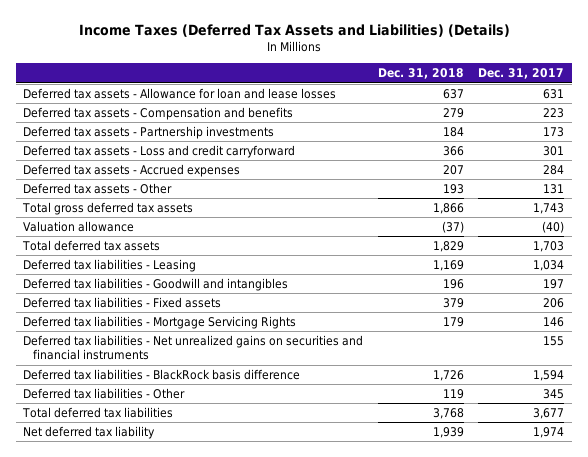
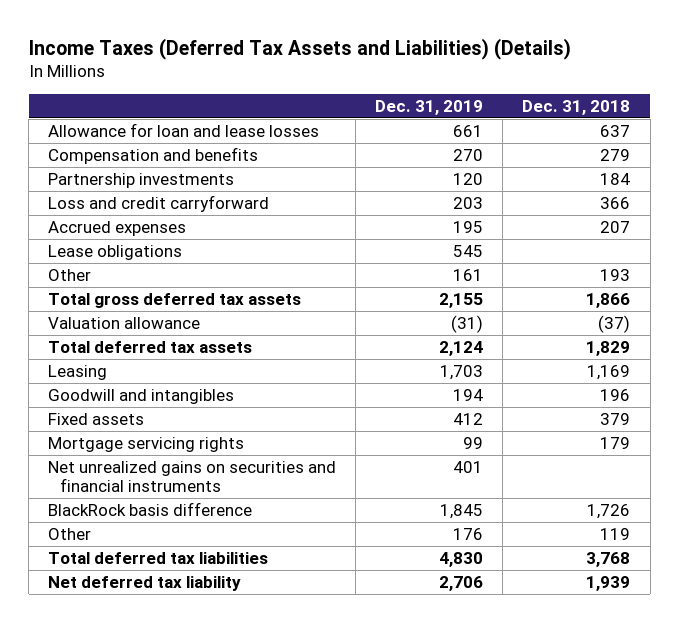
[478,68,565,80] Dec. 31, 2017 -> none
none -> [375,99,484,115] Dec. 31, 2019
[23,88,337,100] Deferred tax assets - Allowance for loan and lease losses -> [48,122,320,137] Allowance for loan and lease losses
[23,107,294,121] Deferred tax assets - Compensation and benefits -> [48,146,259,164] Compensation and benefits
[23,126,275,140] Deferred tax assets - Partnership investments -> [48,172,235,188] Partnership investments
[23,145,296,159] Deferred tax assets - Loss and credit carryforward -> [48,194,270,212] Loss and credit carryforward
[23,164,241,178] Deferred tax assets - Accrued expenses -> [48,220,187,236] Accrued expenses
none -> [48,244,183,260] Lease obligations
[23,183,173,195] Deferred tax assets - Other -> [48,268,92,281] Other
[23,259,197,273] Deferred tax liabilities - Leasing -> [48,364,108,380] Leasing
[23,278,289,292] Deferred tax liabilities - Goodwill and intangibles -> [48,388,235,404] Goodwill and intangibles
[23,297,222,309] Deferred tax liabilities - Fixed assets -> [48,412,145,425] Fixed assets
[23,316,297,330] Deferred tax liabilities - Mortgage Servicing Rights -> [48,436,245,452] Mortgage servicing rights
[23,335,364,361] Deferred tax liabilities - Net unrealized gains on securities and financial instruments -> [48,460,337,493] Net unrealized gains on securities and financial instruments
[23,369,301,381] Deferred tax liabilities - BlackRock basis difference -> [48,501,253,516] BlackRock basis difference
[23,388,186,400] Deferred tax liabilities - Other -> [48,527,92,540] Other

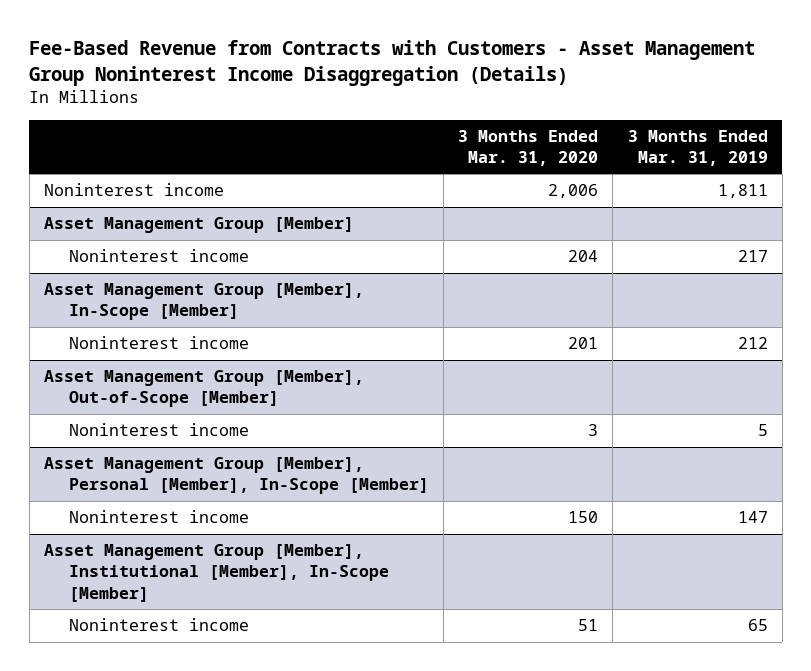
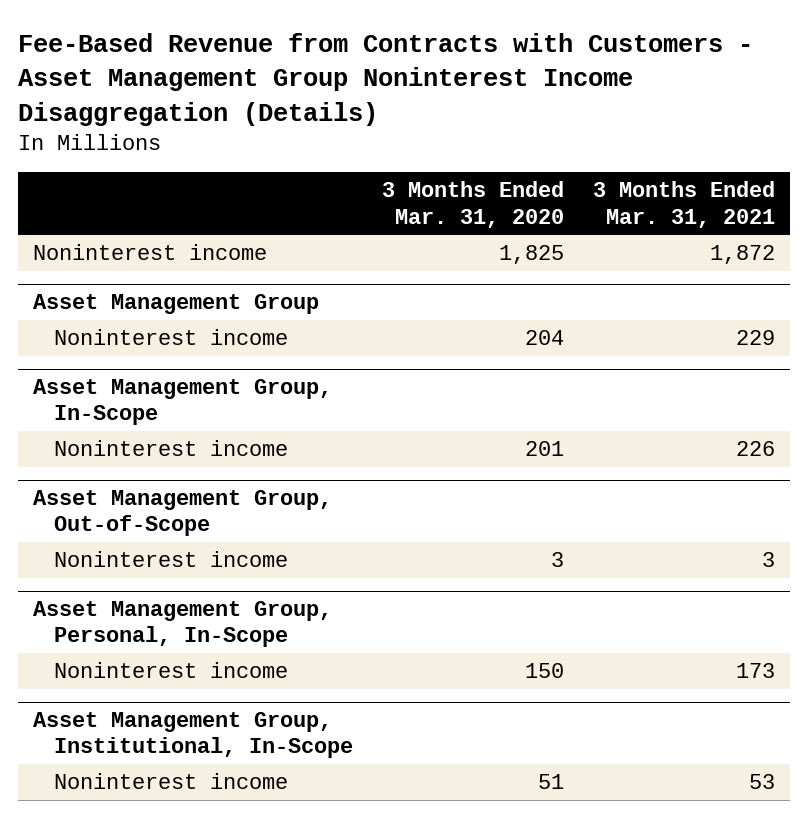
[627,129,768,167] 3 Months Ended Mar. 31, 2019 -> none
none -> [593,181,776,228] 3 Months Ended Mar. 31, 2021
[548,184,599,199] 2,006 -> [499,245,565,265] 1,825
[43,217,354,234] Asset Management Group [Member] -> [32,294,319,315] Asset Management Group
[43,283,364,321] Asset Management Group [Member], In-Scope [Member] -> [32,379,332,426] Asset Management Group, In-Scope
[43,370,364,408] Asset Management Group [Member], Out-of-Scope [Member] -> [32,490,332,537] Asset Management Group, Out-of-Scope
[43,457,429,495] Asset Management Group [Member], Personal [Member], In-Scope [Member] -> [32,601,332,648] Asset Management Group, Personal, In-Scope
[43,544,389,602] Asset Management Group [Member], Institutional [Member], In-Scope [Member] -> [32,712,354,759] Asset Management Group, Institutional, In-Scope

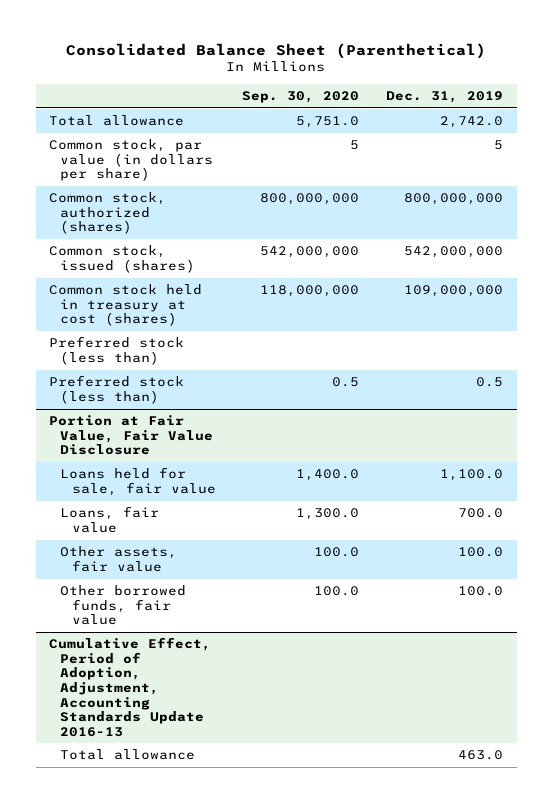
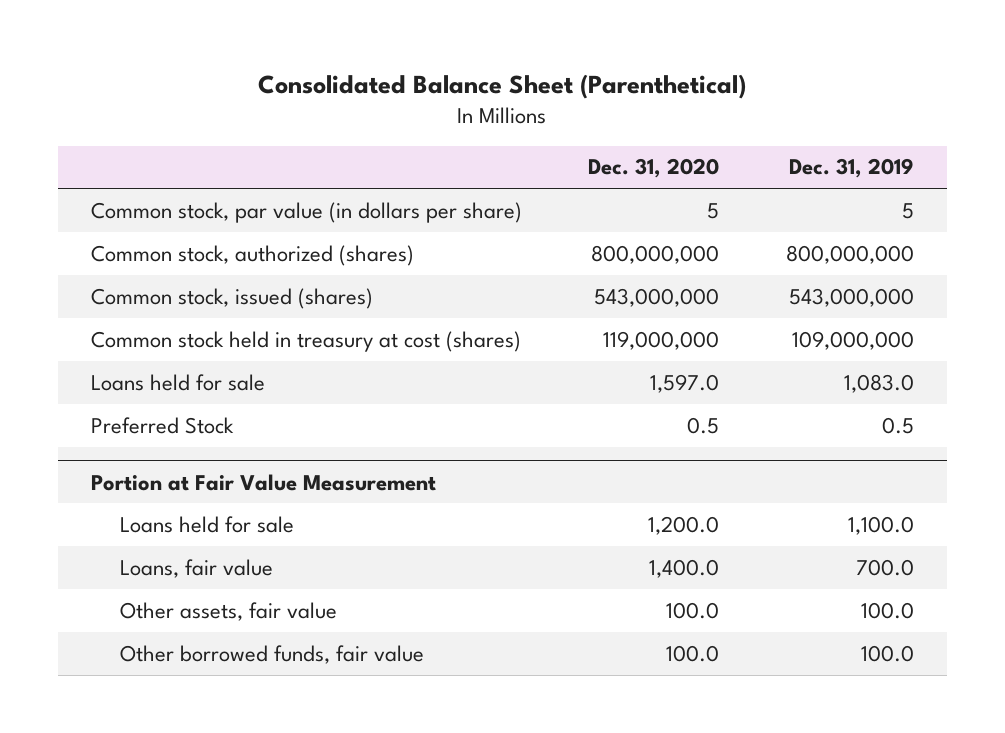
[242,91,360,104] Sep. 30, 2020 -> none
none -> [588,158,720,179] Dec. 31, 2020
[49,115,185,127] Total allowance -> none
[404,246,504,259] 542,000,000 -> [788,287,914,307] 543,000,000
[49,336,185,365] Preferred stock (less than) -> none
none -> [90,373,265,391] Loans held for sale
[49,375,185,404] Preferred stock (less than) -> [90,416,234,434] Preferred Stock
[49,415,214,456] Portion at Fair Value, Fair Value Disclosure -> [90,473,436,491] Portion at Fair Value Measurement
[60,467,216,496] Loans held for sale, fair value -> [119,515,294,533] Loans held for sale
[49,637,212,737] Cumulative Effect, Period of Adoption, Adjustment, Accounting Standards Update 2016-13 -> none
[60,749,196,761] Total allowance -> none

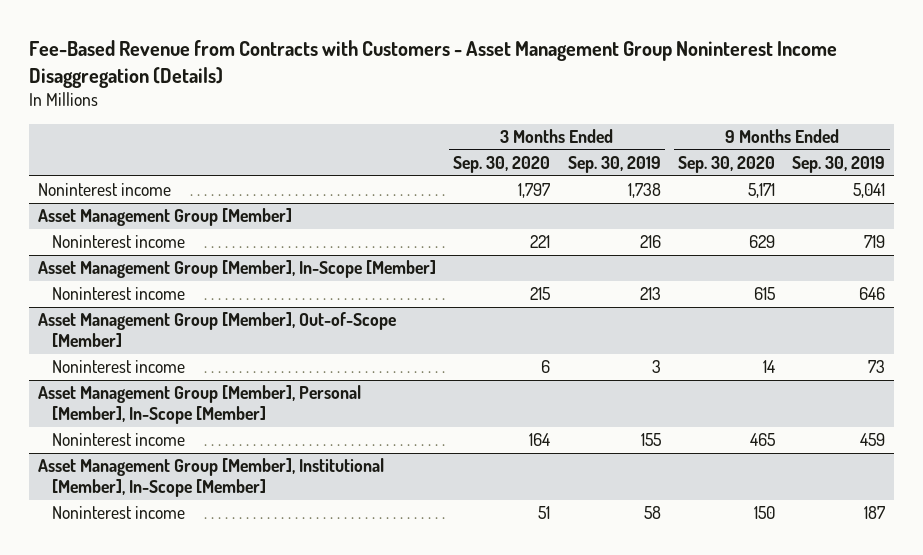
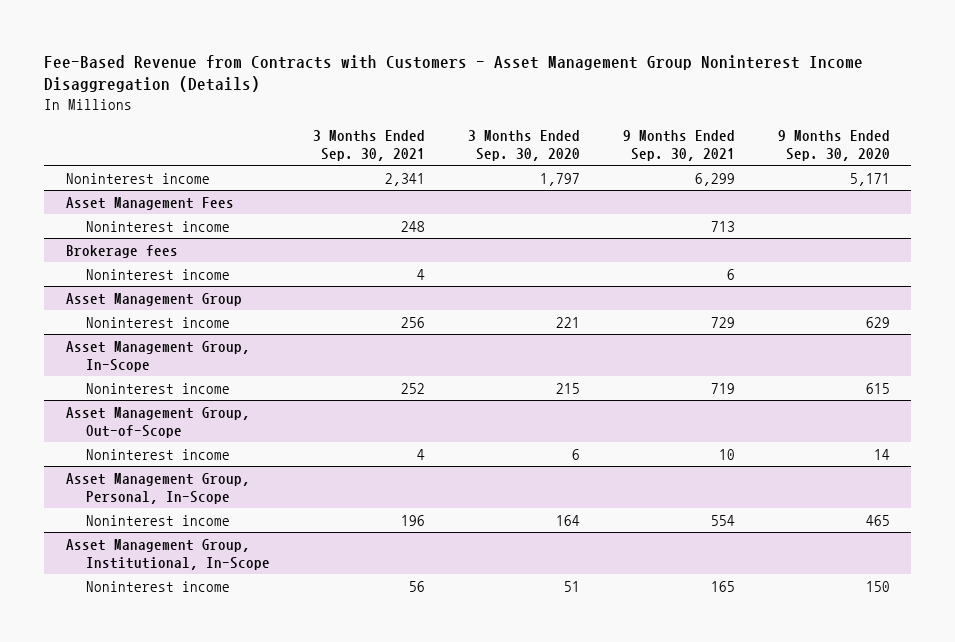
[567,156,661,174] Sep. 30, 2019 -> none
[792,156,886,174] Sep. 30, 2019 -> none
none -> [312,129,425,161] 3 Months Ended Sep. 30, 2021
none -> [622,129,735,161] 9 Months Ended Sep. 30, 2021
none -> [65,196,234,210] Asset Management Fees
none -> [86,220,231,232] Noninterest income
none -> [65,244,178,258] Brokerage fees
none -> [86,268,231,280] Noninterest income
[37,208,292,227] Asset Management Group [Member] -> [65,292,242,306] Asset Management Group
[37,260,436,279] Asset Management Group [Member], In-Scope [Member] -> [65,340,250,372] Asset Management Group, In-Scope
[37,312,396,348] Asset Management Group [Member], Out-of-Scope [Member] -> [65,406,250,438] Asset Management Group, Out-of-Scope
[37,385,361,425] Asset Management Group [Member], Personal [Member], In-Scope [Member] -> [65,472,250,504] Asset Management Group, Personal, In-Scope
[37,458,384,498] Asset Management Group [Member], Institutional [Member], In-Scope [Member] -> [65,538,271,570] Asset Management Group, Institutional, In-Scope

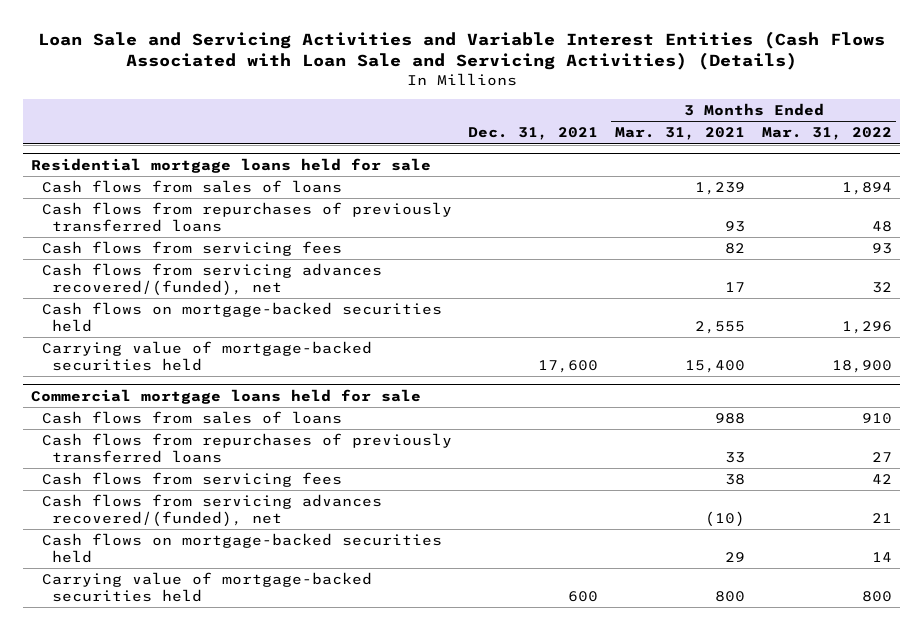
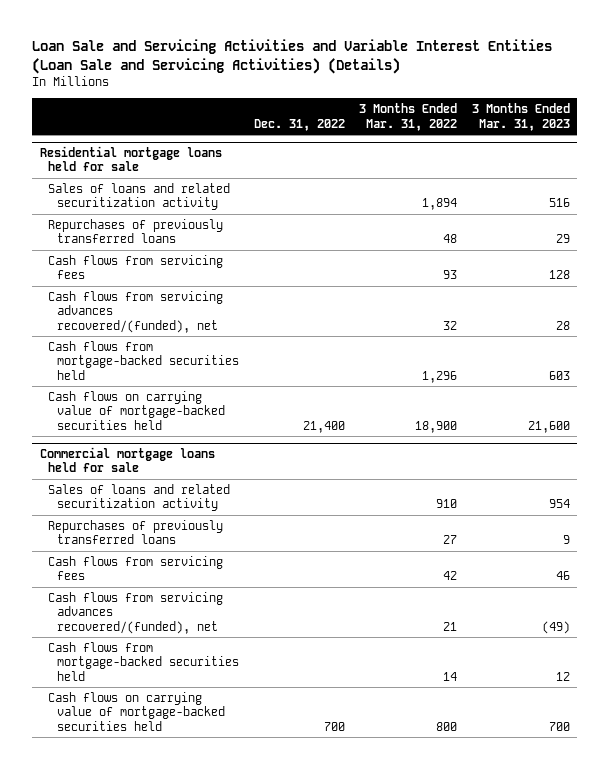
[37,30,885,71] Loan Sale and Servicing Activities and Variable Interest Entities (Cash Flows Associated with Loan Sale and Servicing Activities) (Details) -> [32,39,553,74] Loan Sale and Servicing Activities and Variable Interest Entities (Loan Sale and Servicing Activities) (Details)
[468,127,599,141] Dec. 31, 2021 -> none
[615,127,746,141] Mar. 31, 2021 -> none
none -> [253,118,345,131] Dec. 31, 2022
none -> [471,103,570,131] 3 Months Ended Mar. 31, 2023
[41,180,342,194] Cash flows from sales of loans -> [48,183,231,211] Sales of loans and related securitization activity
[41,202,452,233] Cash flows from repurchases of previously transferred loans -> [48,219,224,244] Repurchases of previously transferred loans
[41,302,442,333] Cash flows on mortgage-backed securities held -> [48,341,240,380] Cash flows from mortgage-backed securities held
[41,341,372,372] Carrying value of mortgage-backed securities held -> [48,391,226,430] Cash flows on carrying value of mortgage-backed securities held
[41,411,342,425] Cash flows from sales of loans -> [48,484,231,512] Sales of loans and related securitization activity
[41,433,452,464] Cash flows from repurchases of previously transferred loans -> [48,520,224,545] Repurchases of previously transferred loans
[41,533,442,564] Cash flows on mortgage-backed securities held -> [48,642,240,681] Cash flows from mortgage-backed securities held
[41,572,372,603] Carrying value of mortgage-backed securities held -> [48,692,226,731] Cash flows on carrying value of mortgage-backed securities held

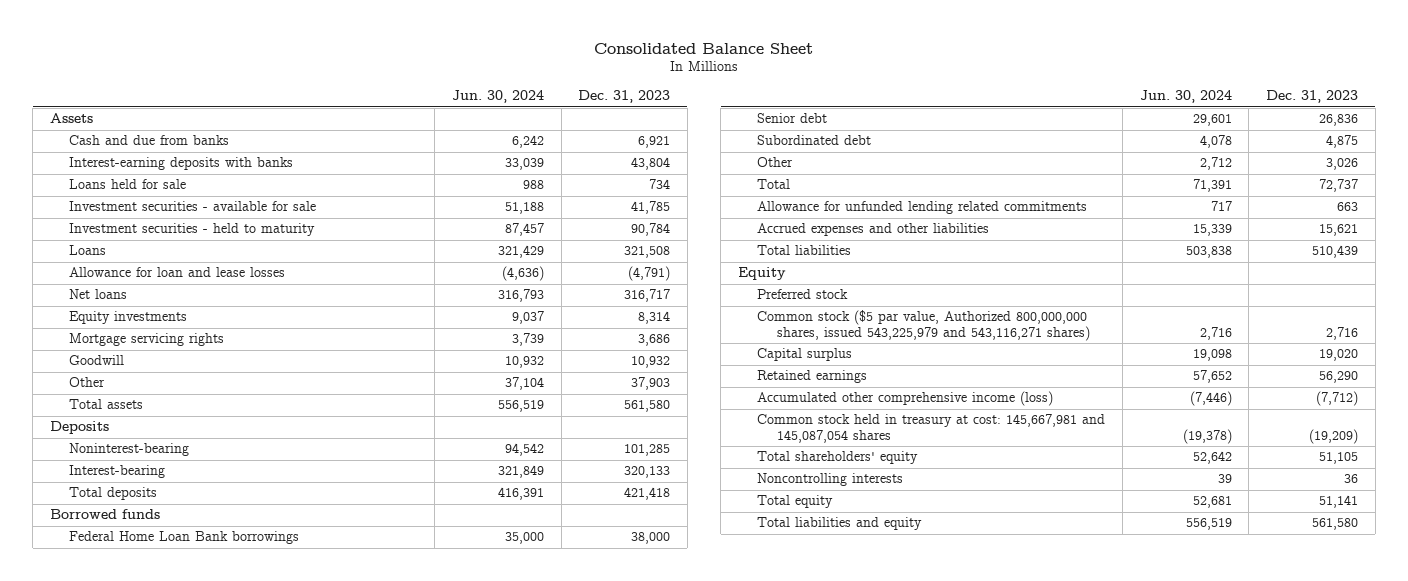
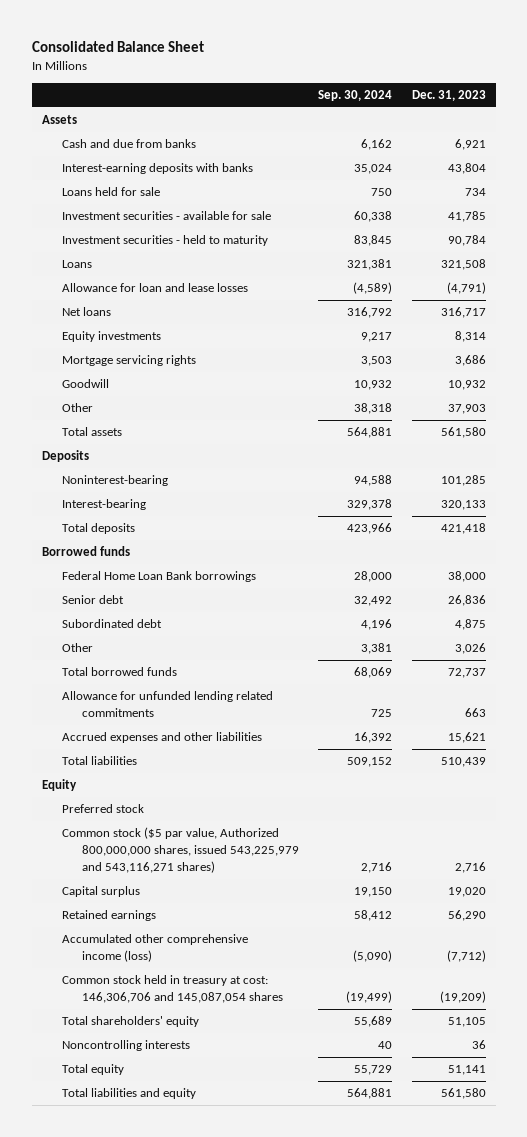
[451,90,544,104] Jun. 30, 2024 -> none
none -> [318,90,393,102] Sep. 30, 2024
[757,179,791,190] Total -> [61,667,177,677] Total borrowed funds
[757,414,1106,443] Common stock held in treasury at cost: 145,667,981 and 145,087,054 shares -> [61,975,283,1004] Common stock held in treasury at cost: 146,306,706 and 145,087,054 shares

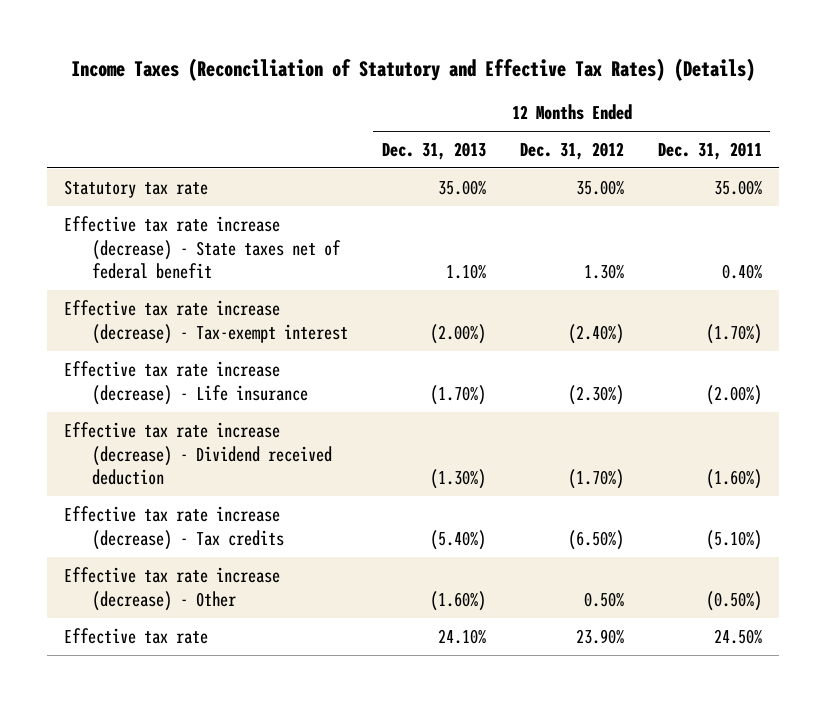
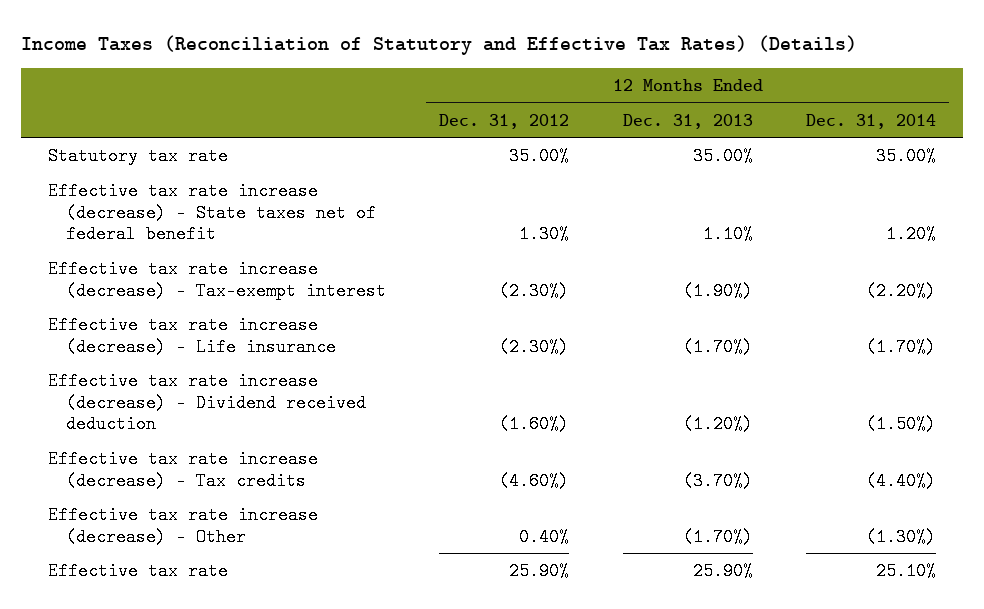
[657,141,762,160] Dec. 31, 2011 -> none
none -> [806,113,937,129] Dec. 31, 2014
[429,323,486,344] (2.00%) -> [682,281,753,300] (1.90%)
[567,323,624,344] (2.40%) -> [499,281,570,300] (2.30%)
[429,469,486,490] (1.30%) -> [682,415,753,434] (1.20%)
[567,469,624,490] (1.70%) -> [499,415,570,434] (1.60%)
[429,529,486,550] (5.40%) -> [682,471,753,490] (3.70%)
[567,529,624,550] (6.50%) -> [499,471,570,490] (4.60%)
[429,590,486,611] (1.60%) -> [682,527,753,546] (1.70%)
[583,591,624,607] 0.50% -> [519,527,570,546] 0.40%
[437,628,486,644] 24.10% -> [692,561,753,580] 25.90%
[575,628,624,644] 23.90% -> [509,561,570,580] 25.90%

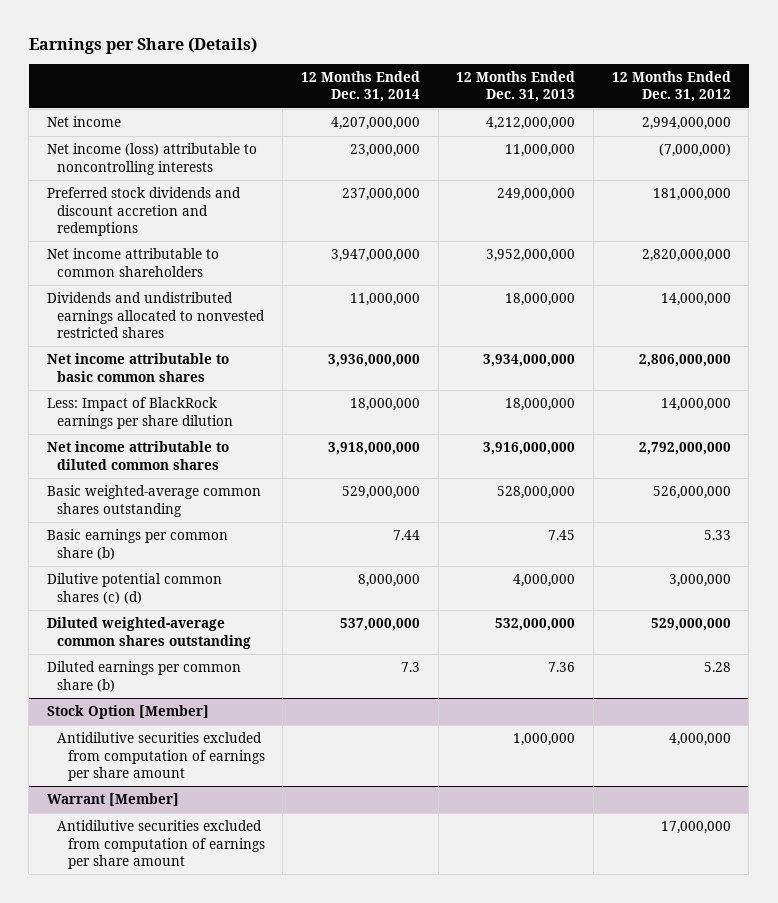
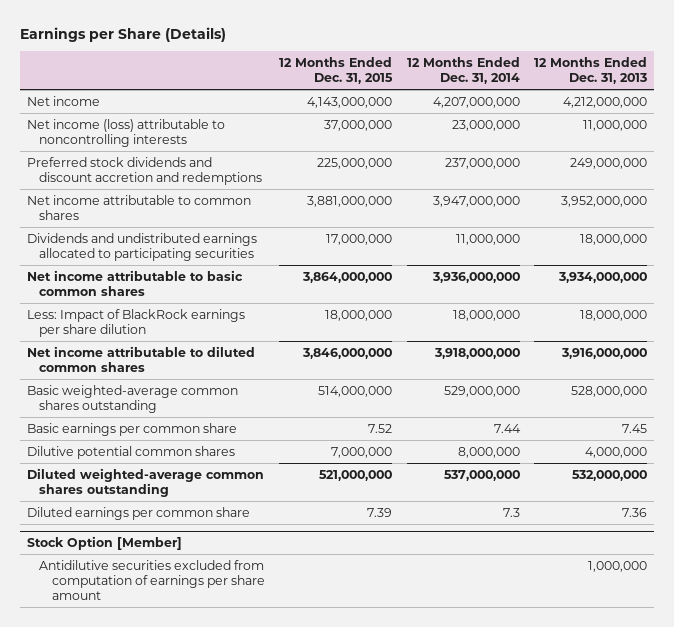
[611,71,731,103] 12 Months Ended Dec. 31, 2012 -> none
none -> [279,57,394,85] 12 Months Ended Dec. 31, 2015
[46,248,219,277] Net income attributable to common shareholders -> [27,194,252,220] Net income attributable to common shares
[46,292,266,338] Dividends and undistributed earnings allocated to nonvested restricted shares -> [27,232,258,261] Dividends and undistributed earnings allocated to participating securities
[46,529,228,560] Basic earnings per common share (b) -> [27,422,238,436] Basic earnings per common share
[46,573,222,604] Dilutive potential common shares (c) (d) -> [27,445,236,459] Dilutive potential common shares
[46,661,241,692] Diluted earnings per common share (b) -> [27,506,251,520] Diluted earnings per common share
[46,793,179,807] Warrant [Member] -> none
[57,820,265,869] Antidilutive securities excluded from computation of earnings per share amount -> none

